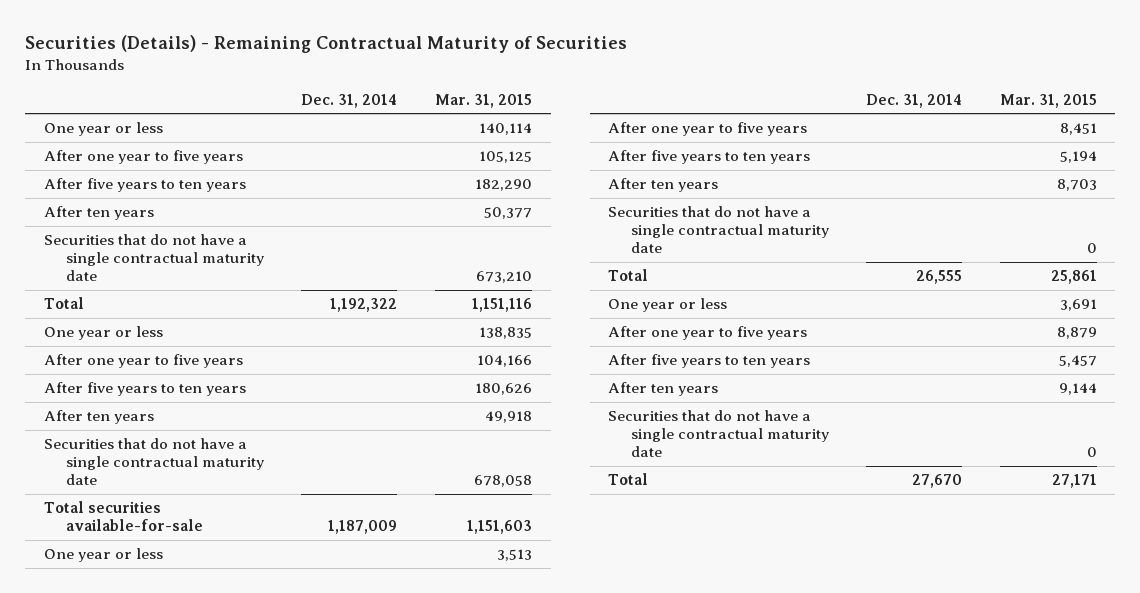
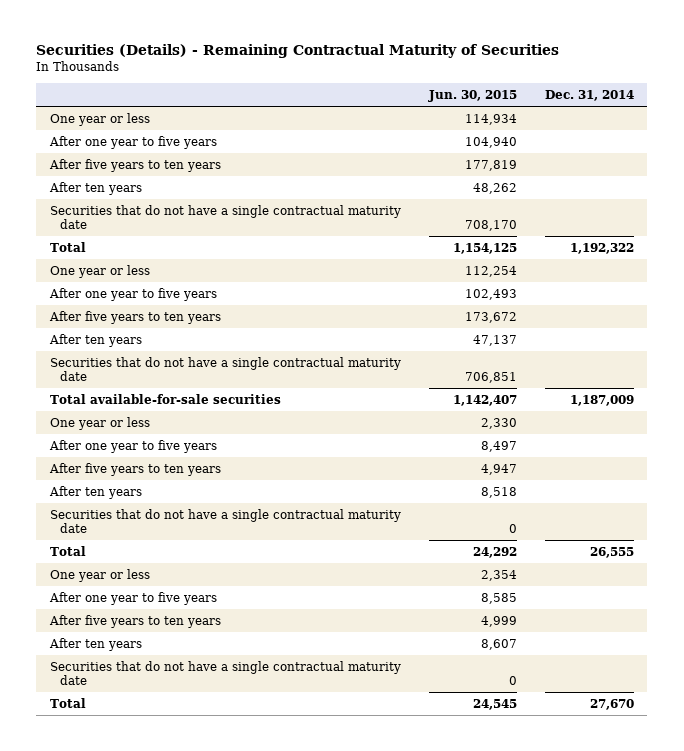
[434,93,532,108] Mar. 31, 2015 -> none
none -> [427,90,517,103] Jun. 30, 2015
[43,501,203,532] Total securities available-for-sale -> [50,394,282,405] Total available-for-sale securities

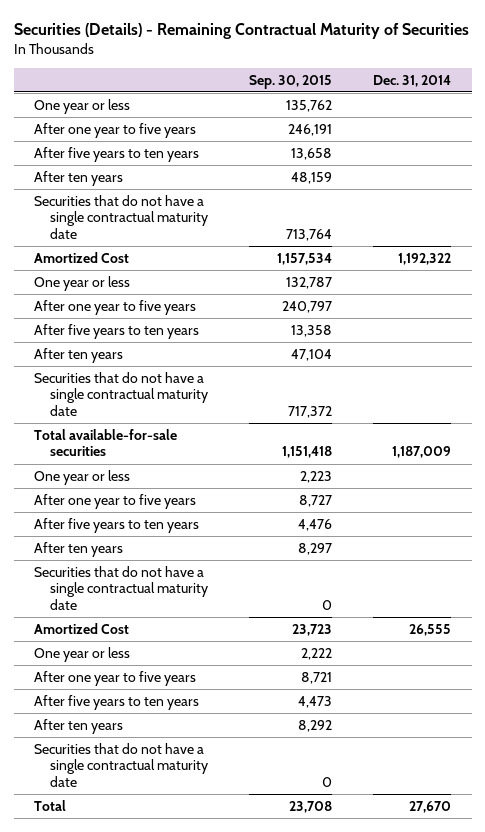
[427,90,517,103] Jun. 30, 2015 -> none
none -> [249,74,333,89] Sep. 30, 2015
[50,242,87,253] Total -> [34,251,130,263] Amortized Cost
[50,546,87,557] Total -> [34,622,130,634] Amortized Cost

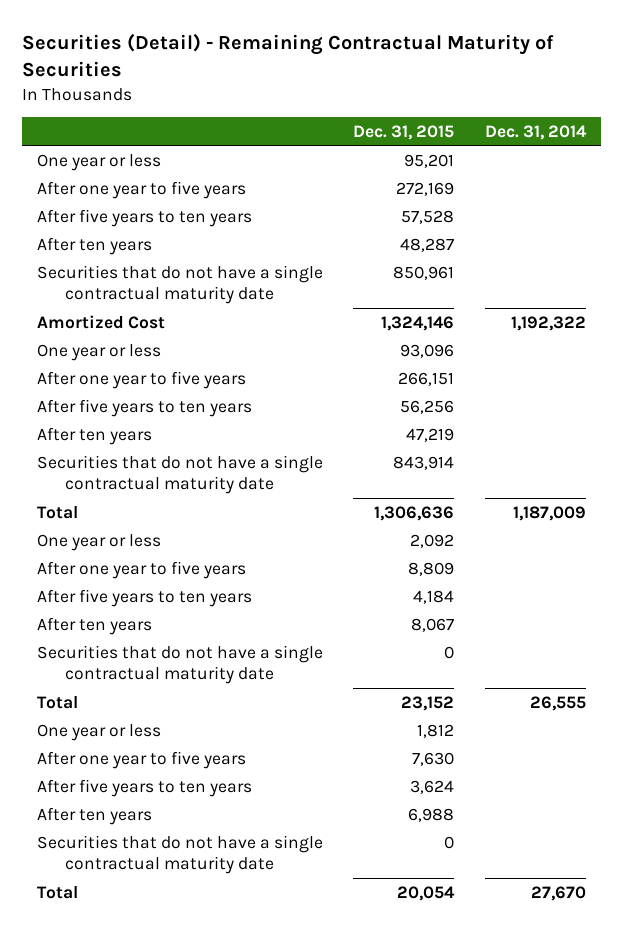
[13,23,469,40] Securities (Details) - Remaining Contractual Maturity of Securities -> [21,32,554,78] Securities (Detail) - Remaining Contractual Maturity of Securities
[249,74,333,89] Sep. 30, 2015 -> none
none -> [353,124,455,140] Dec. 31, 2015
[34,428,178,457] Total available-for-sale securities -> [37,505,79,519] Total
[34,622,130,634] Amortized Cost -> [37,695,79,709] Total

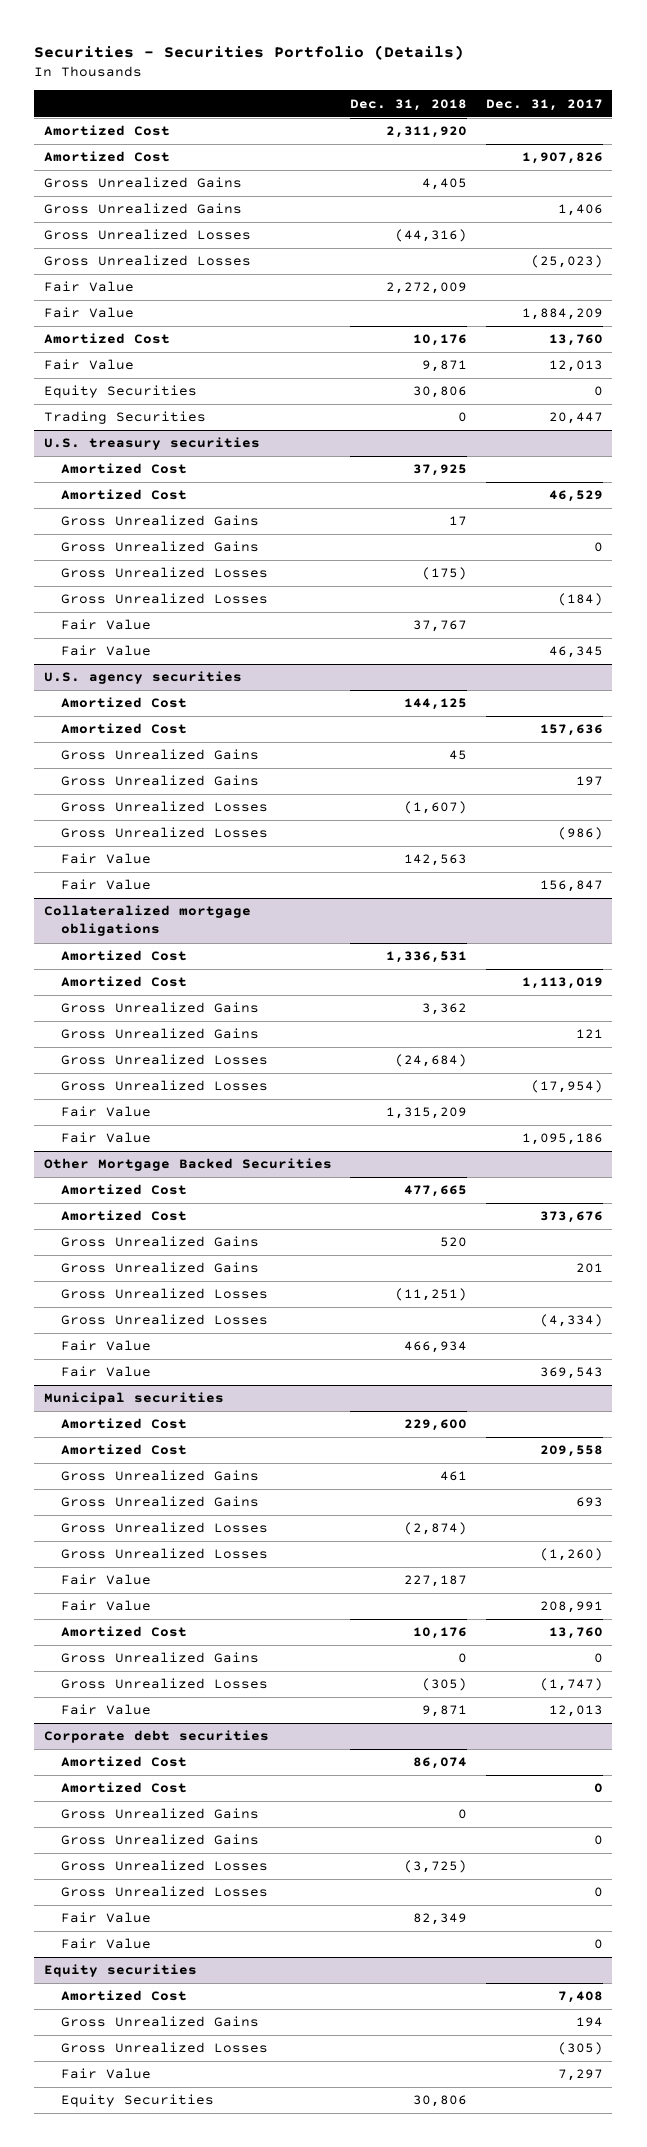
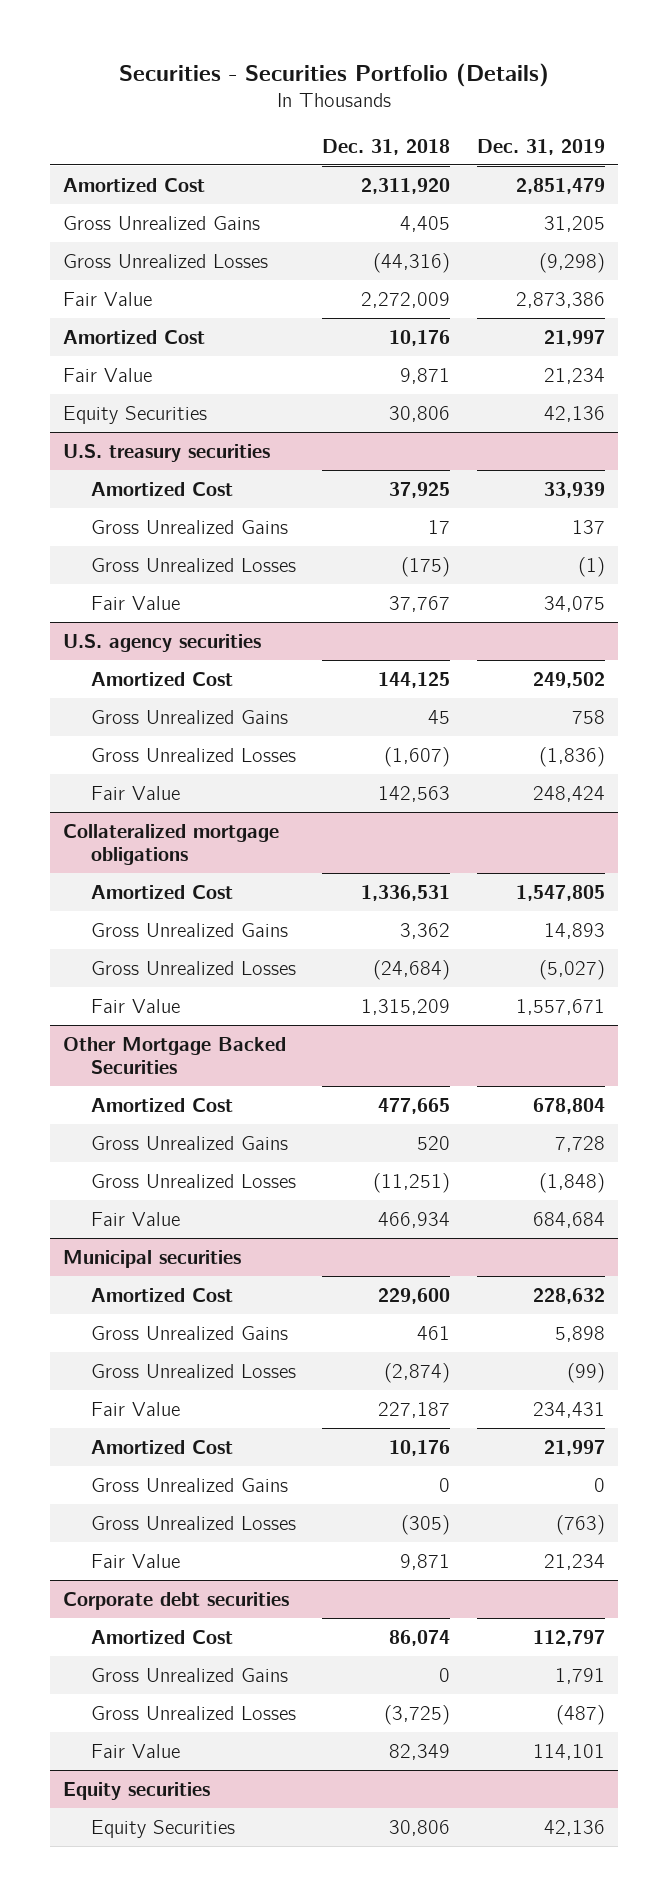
[485,98,603,111] Dec. 31, 2017 -> none
none -> [476,138,605,155] Dec. 31, 2019
[43,151,170,163] Amortized Cost -> none
[43,203,242,215] Gross Unrealized Gains -> none
[43,255,251,267] Gross Unrealized Losses -> none
[43,307,134,319] Fair Value -> none
[43,411,206,425] Trading Securities -> none
[61,489,188,501] Amortized Cost -> none
[61,541,260,553] Gross Unrealized Gains -> none
[61,593,269,605] Gross Unrealized Losses -> none
[61,645,152,657] Fair Value -> none
[61,723,188,735] Amortized Cost -> none
[61,775,260,787] Gross Unrealized Gains -> none
[61,827,269,839] Gross Unrealized Losses -> none
[61,879,152,891] Fair Value -> none
[61,976,188,988] Amortized Cost -> none
[61,1028,260,1040] Gross Unrealized Gains -> none
[61,1080,269,1092] Gross Unrealized Losses -> none
[61,1132,152,1144] Fair Value -> none
[61,1210,188,1222] Amortized Cost -> none
[61,1262,260,1274] Gross Unrealized Gains -> none
[61,1314,269,1326] Gross Unrealized Losses -> none
[61,1366,152,1378] Fair Value -> none
[61,1444,188,1456] Amortized Cost -> none
[61,1496,260,1508] Gross Unrealized Gains -> none
[61,1548,269,1560] Gross Unrealized Losses -> none
[61,1600,152,1612] Fair Value -> none
[61,1782,188,1794] Amortized Cost -> none
[61,1834,260,1846] Gross Unrealized Gains -> none
[61,1886,269,1898] Gross Unrealized Losses -> none
[61,1938,152,1950] Fair Value -> none
[61,1990,188,2002] Amortized Cost -> none
[61,2016,260,2028] Gross Unrealized Gains -> none
[61,2042,269,2054] Gross Unrealized Losses -> none
[61,2068,152,2080] Fair Value -> none

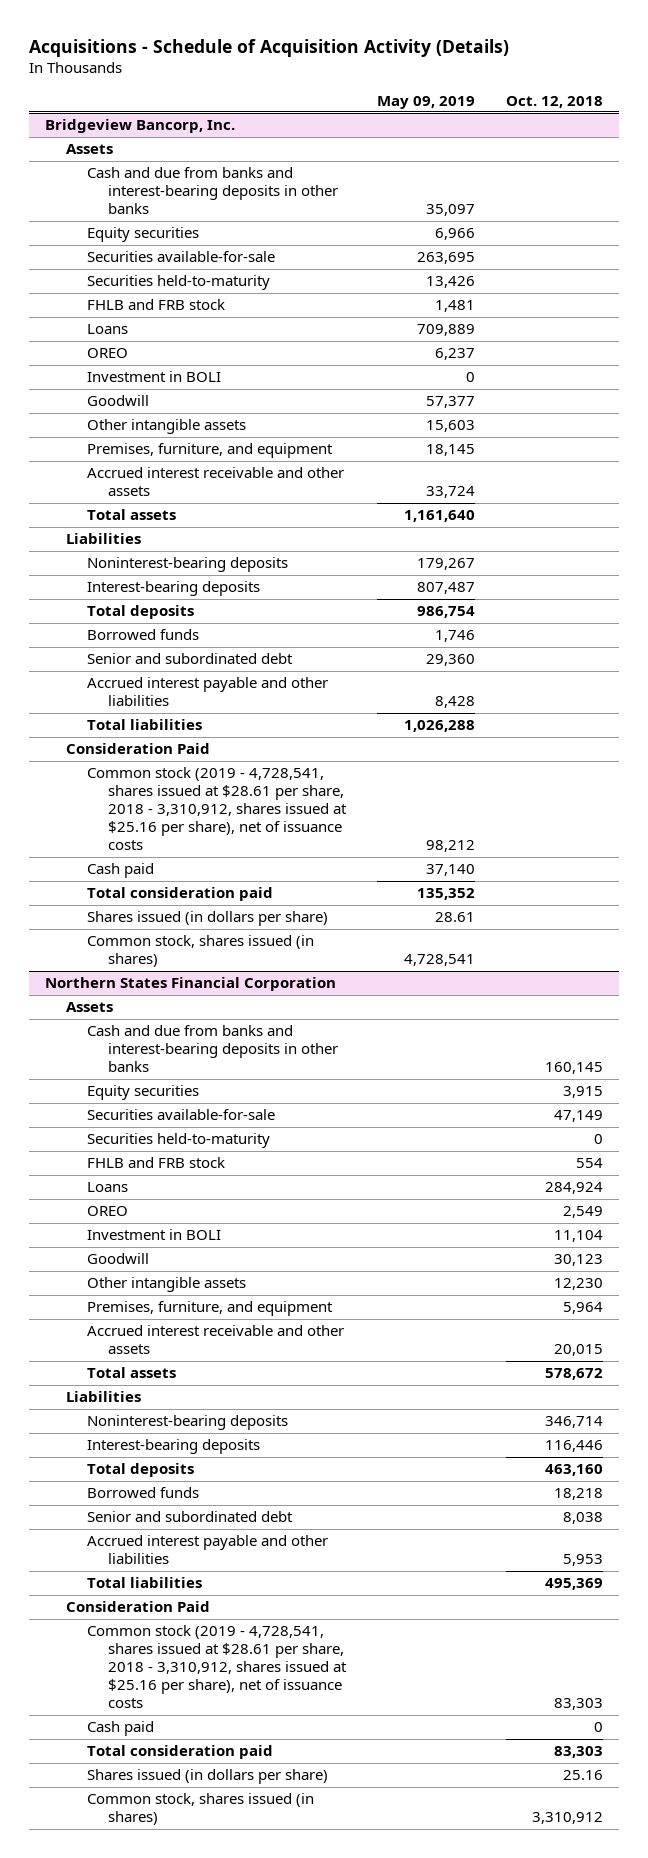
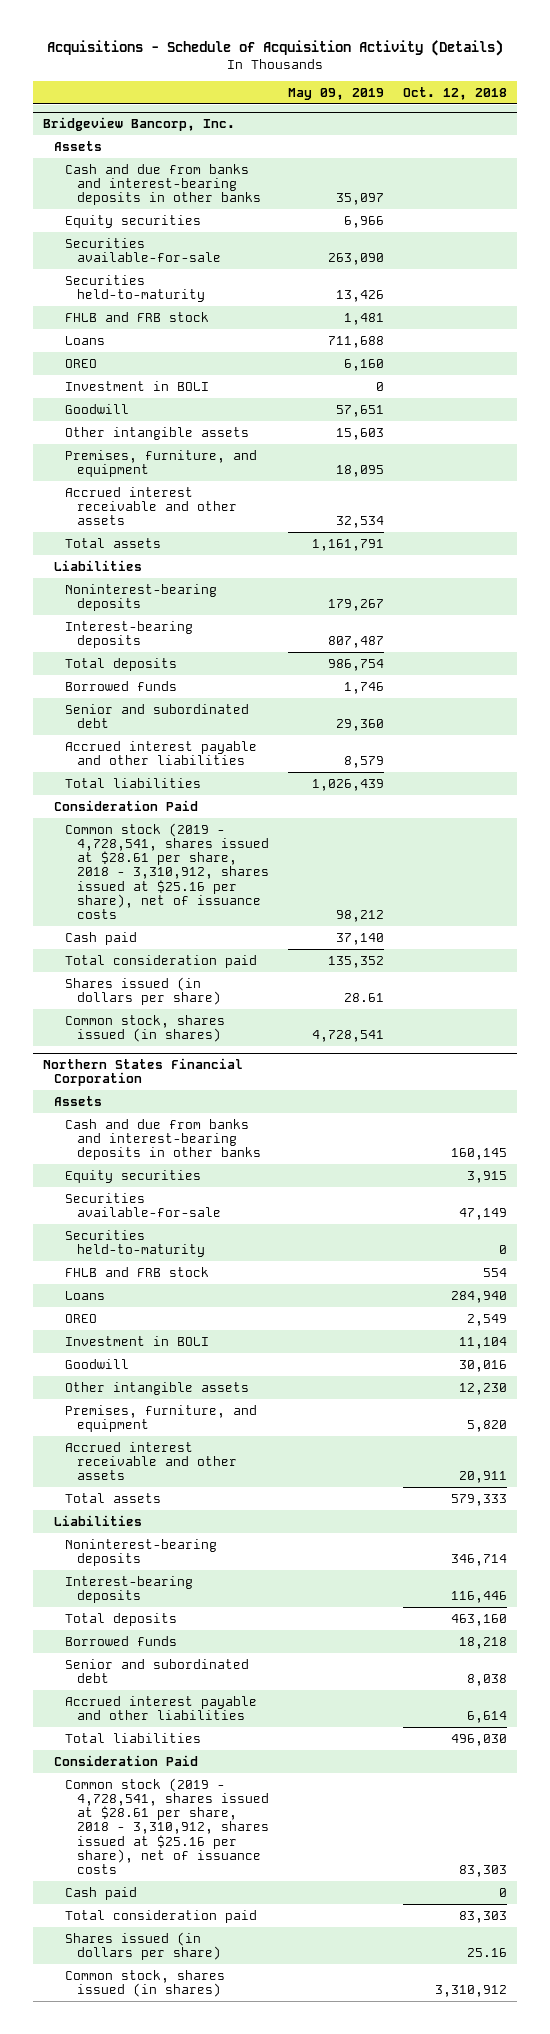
[417,252,476,265] 263,695 -> [328,252,385,265] 263,090
[417,324,476,337] 709,889 -> [328,335,385,348] 711,688
[435,348,476,361] 6,237 -> [344,358,385,371] 6,160
[426,396,476,409] 57,377 -> [336,404,385,417] 57,651
[426,444,476,457] 18,145 -> [336,464,385,477] 18,095
[426,486,476,499] 33,724 -> [336,516,385,529] 32,534
[404,510,476,523] 1,161,640 -> [312,538,385,551] 1,161,791
[435,696,476,709] 8,428 -> [344,755,385,768] 8,579
[404,720,476,733] 1,026,288 -> [312,778,385,791] 1,026,439
[545,1182,604,1195] 284,924 -> [451,1290,508,1303] 284,940
[554,1254,604,1267] 30,123 -> [459,1359,508,1372] 30,016
[563,1302,604,1315] 5,964 -> [467,1419,508,1432] 5,820
[554,1344,604,1357] 20,015 -> [459,1471,508,1484] 20,911
[545,1368,604,1381] 578,672 -> [451,1493,508,1506] 579,333
[563,1554,604,1567] 5,953 -> [467,1710,508,1723] 6,614
[545,1578,604,1591] 495,369 -> [451,1733,508,1746] 496,030

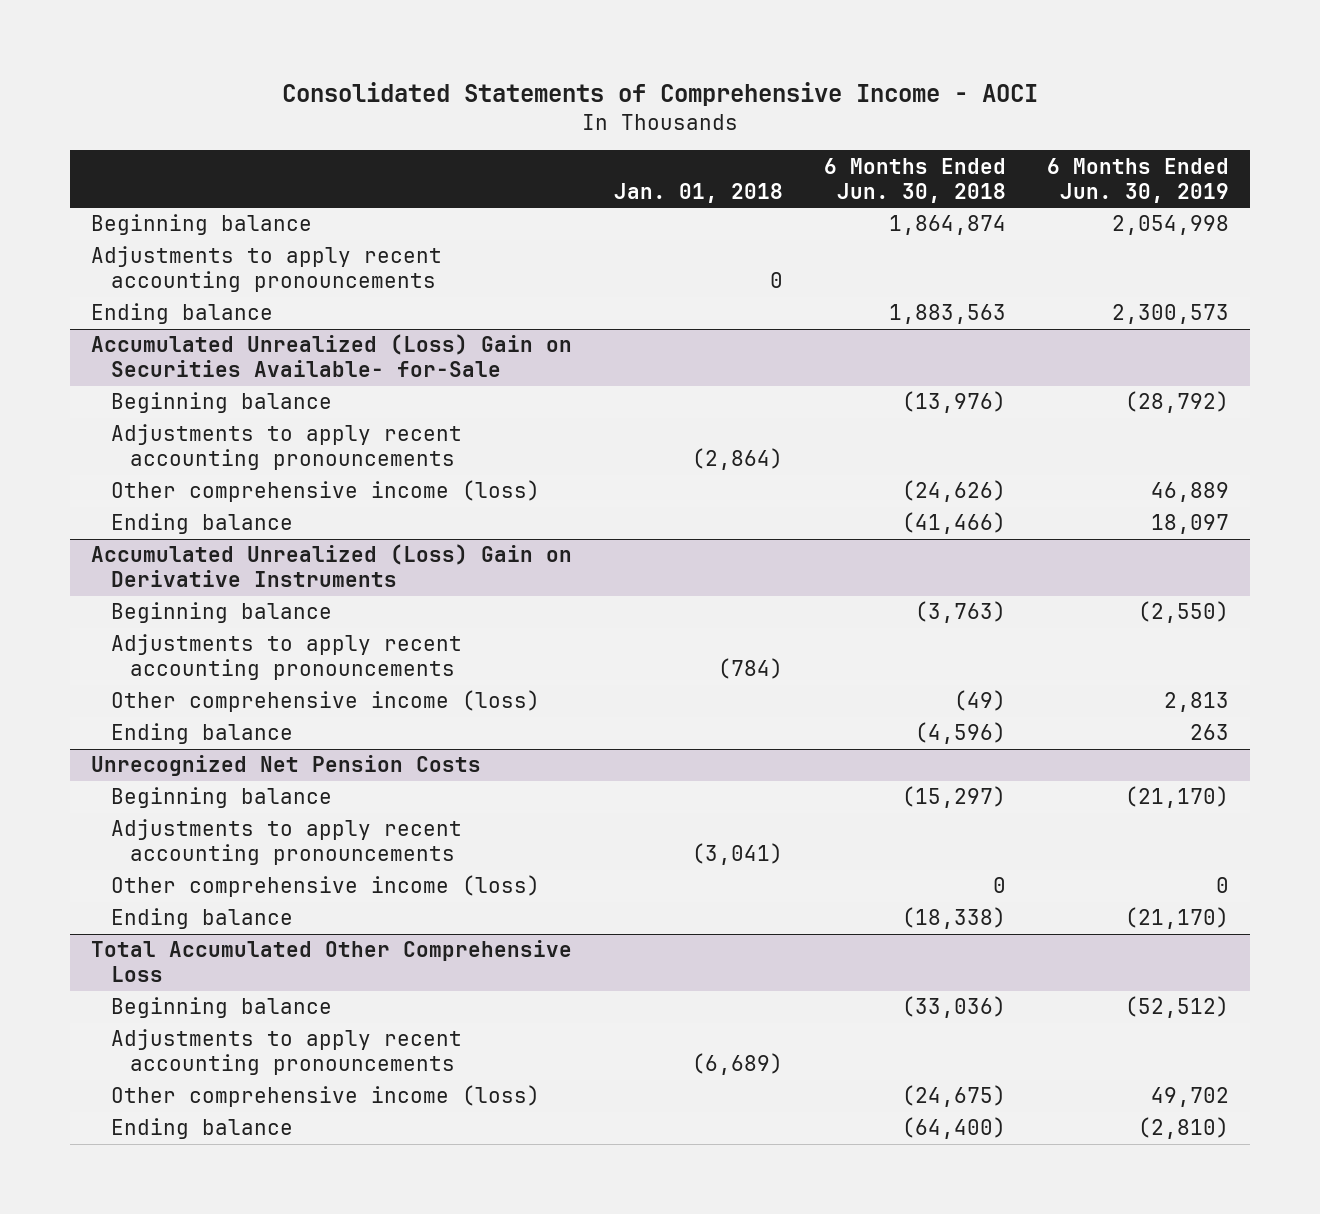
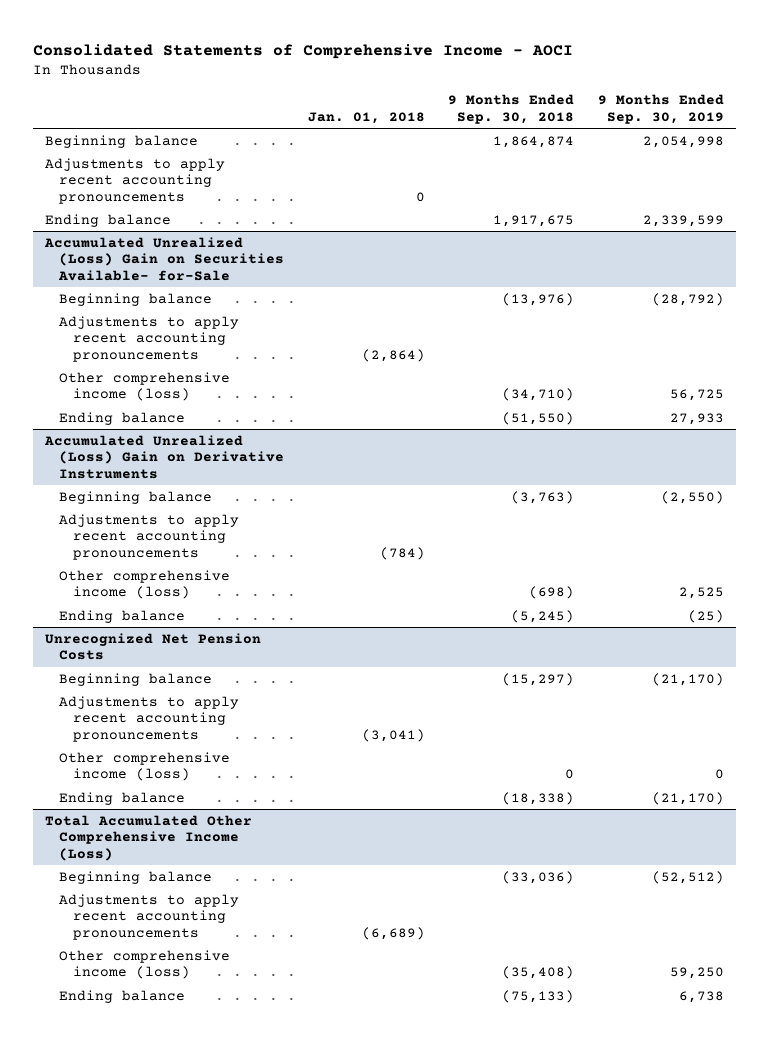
[823,157,1006,203] 6 Months Ended Jun. 30, 2018 -> none
[1047,157,1230,203] 6 Months Ended Jun. 30, 2019 -> none
none -> [448,94,575,124] 9 Months Ended Sep. 30, 2018
none -> [598,94,725,124] 9 Months Ended Sep. 30, 2019
[91,940,573,983] Total Accumulated Other Comprehensive Loss -> [44,814,252,861] Total Accumulated Other Comprehensive Income (Loss)

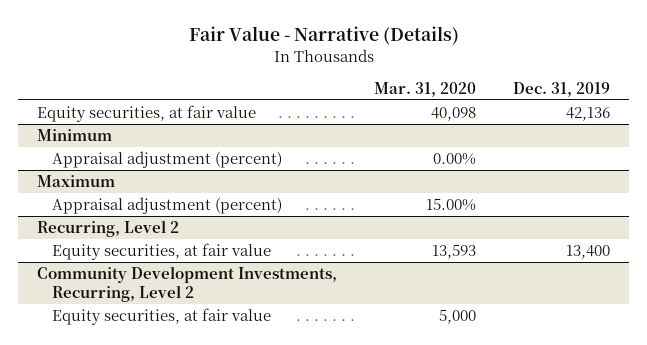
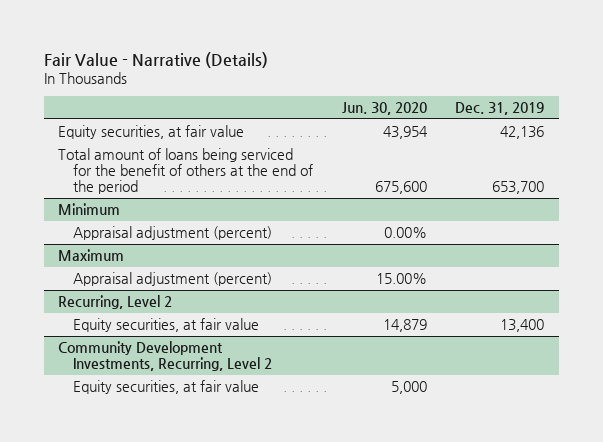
[374,81,477,97] Mar. 31, 2020 -> none
none -> [341,102,427,116] Jun. 30, 2020
none -> [58,148,313,195] Total amount of loans being serviced for the benefit of others at the end of the period

